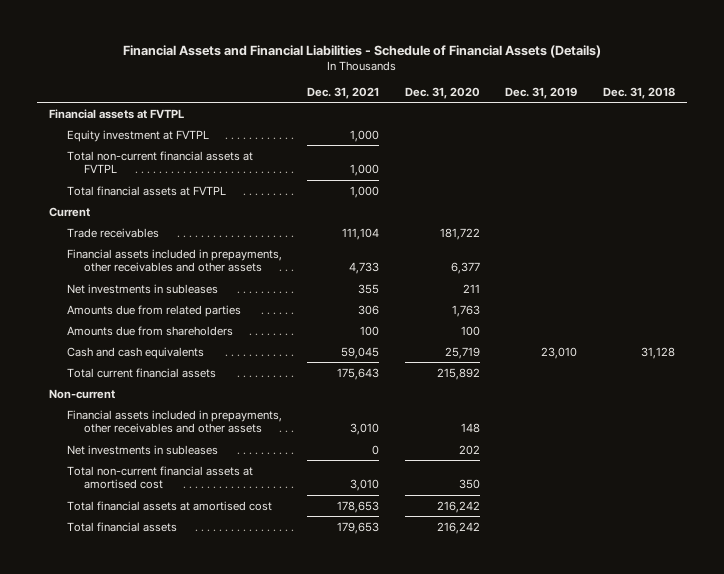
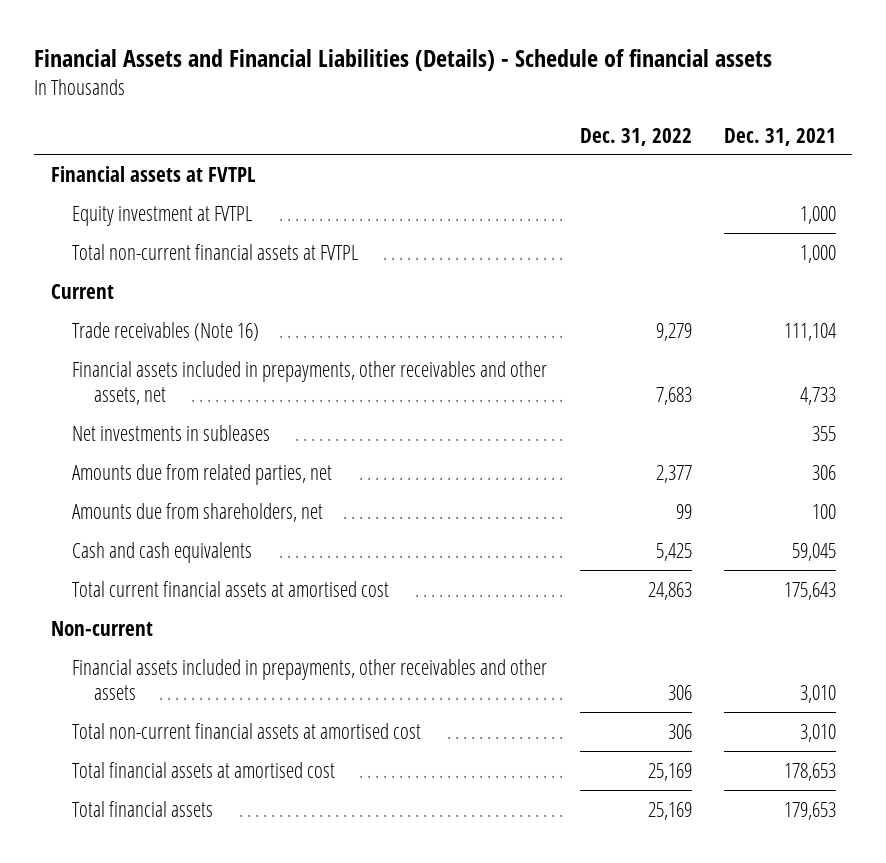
[123,44,602,58] Financial Assets and Financial Liabilities - Schedule of Financial Assets (Details) -> [34,48,773,71] Financial Assets and Financial Liabilities (Details) - Schedule of financial assets
[404,87,480,100] Dec. 31, 2020 -> none
[505,87,578,100] Dec. 31, 2019 -> none
[602,87,675,100] Dec. 31, 2018 -> none
none -> [579,127,692,146] Dec. 31, 2022
[66,185,226,196] Total financial assets at FVTPL -> none
[66,227,159,238] Trade receivables -> [72,321,260,341] Trade receivables (Note 16)
[66,248,282,273] Financial assets included in prepayments, other receivables and other assets -> [72,360,548,406] Financial assets included in prepayments, other receivables and other assets, net
[66,304,241,317] Amounts due from related parties -> [72,463,333,485] Amounts due from related parties, net
[66,325,233,336] Amounts due from shareholders -> [72,502,324,522] Amounts due from shareholders, net
[66,367,216,378] Total current financial assets -> [72,580,390,597] Total current financial assets at amortised cost
[66,444,218,455] Net investments in subleases -> none

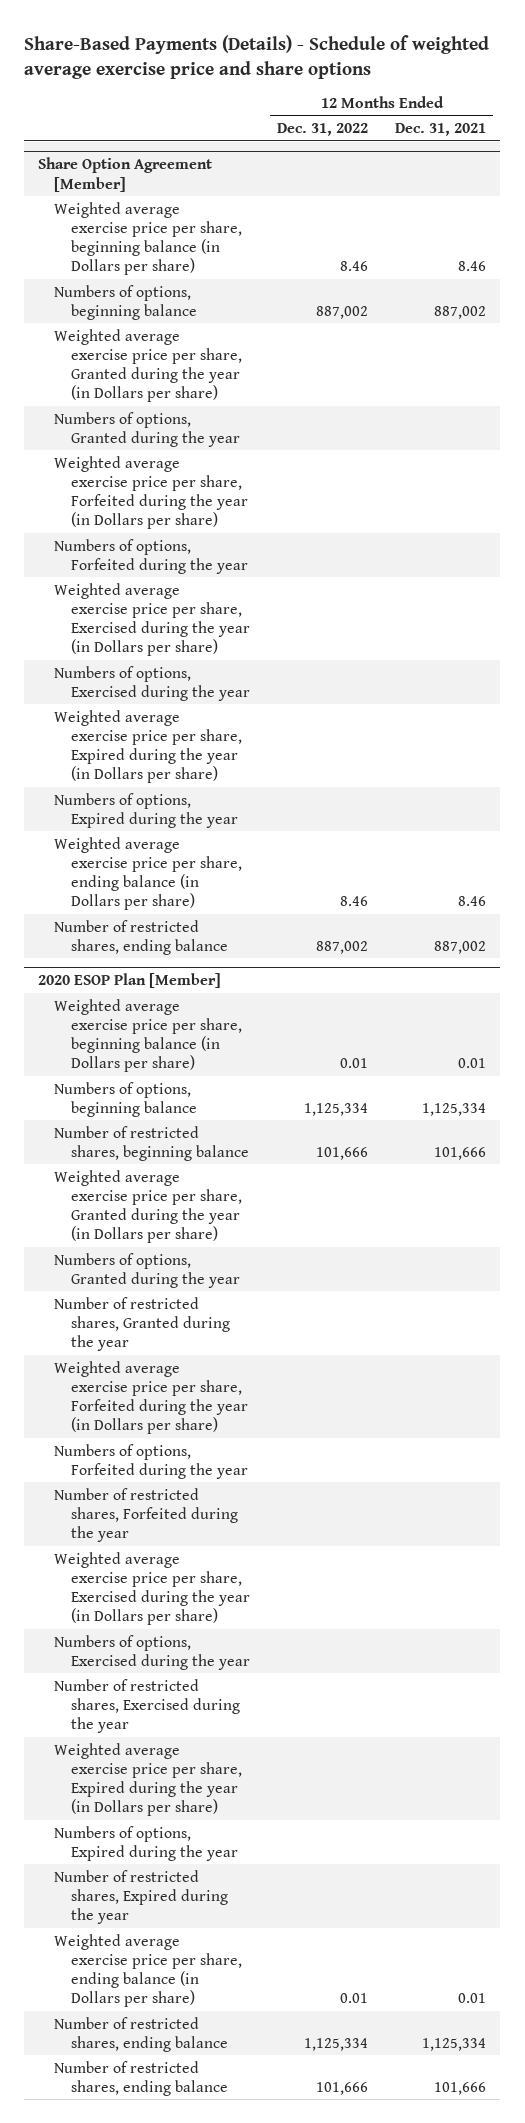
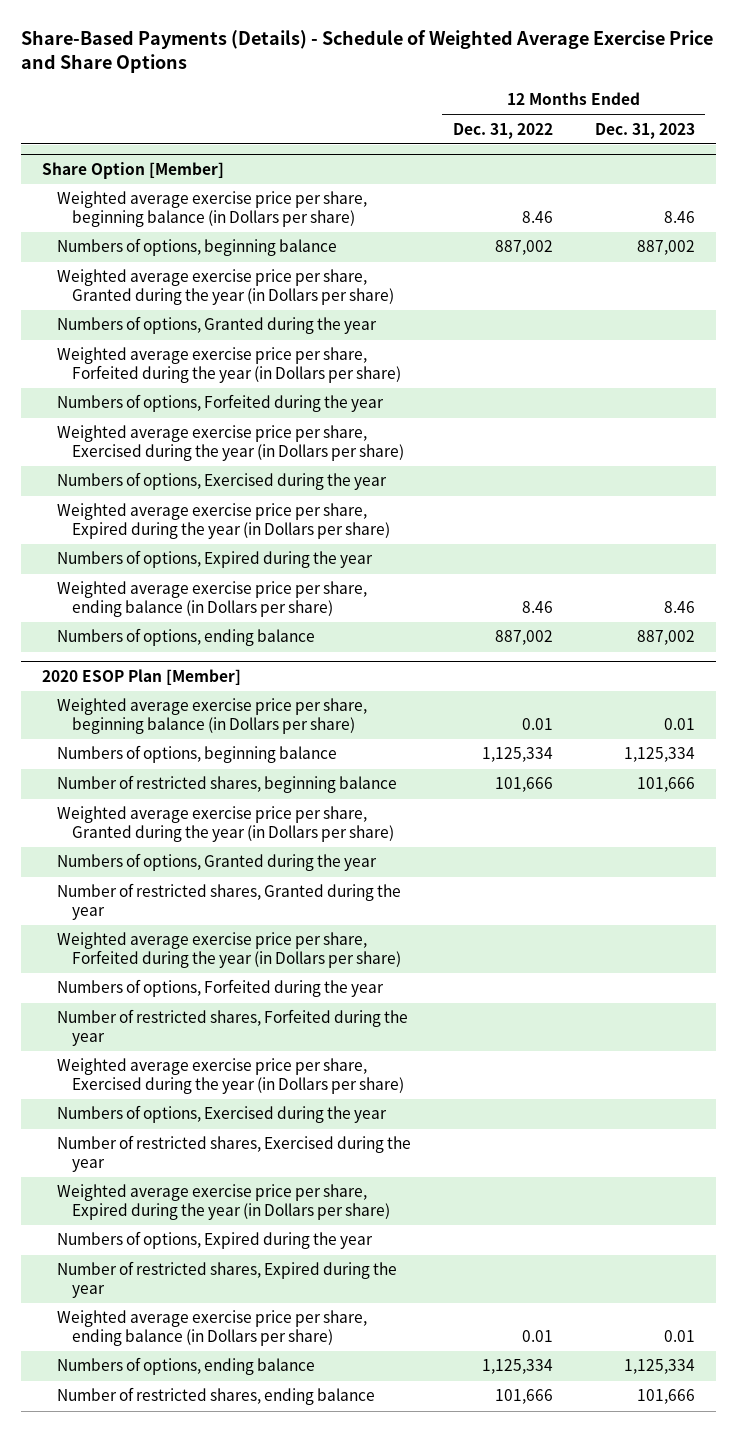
[24,34,490,79] Share-Based Payments (Details) - Schedule of weighted average exercise price and share options -> [20,29,713,74] Share-Based Payments (Details) - Schedule of Weighted Average Exercise Price and Share Options
[395,123,487,137] Dec. 31, 2021 -> none
none -> [594,122,695,139] Dec. 31, 2023
[38,157,213,192] Share Option Agreement [Member] -> [41,161,224,179] Share Option [Member]
[54,919,228,955] Number of restricted shares, ending balance -> [56,628,315,647] Numbers of options, ending balance
[54,2016,228,2052] Number of restricted shares, ending balance -> [56,1357,315,1376] Numbers of options, ending balance

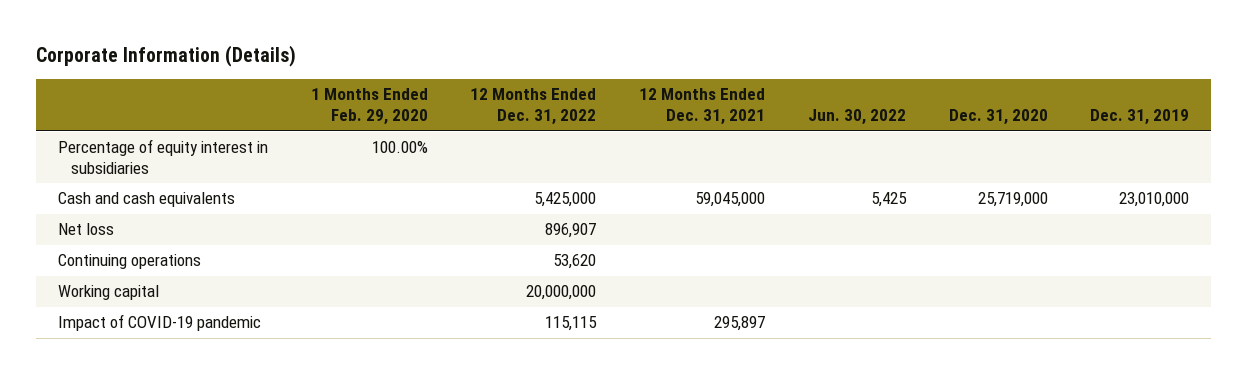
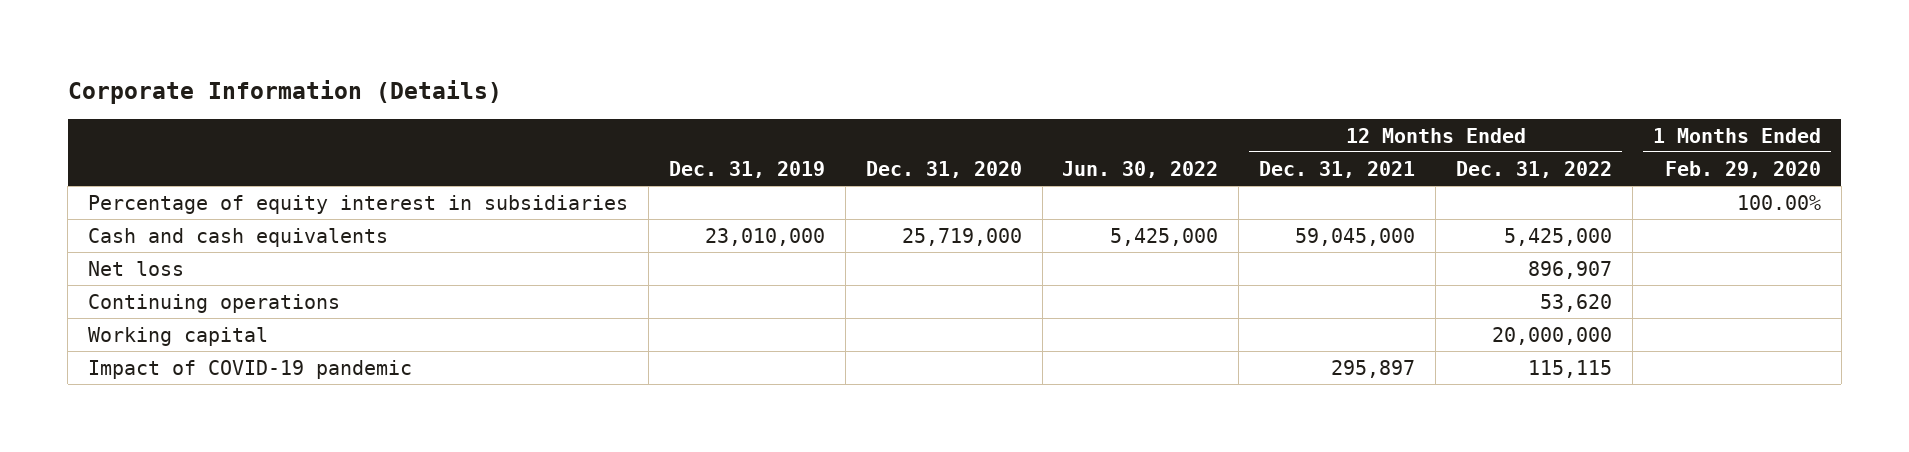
[870,192,907,208] 5,425 -> [1110,227,1219,246] 5,425,000

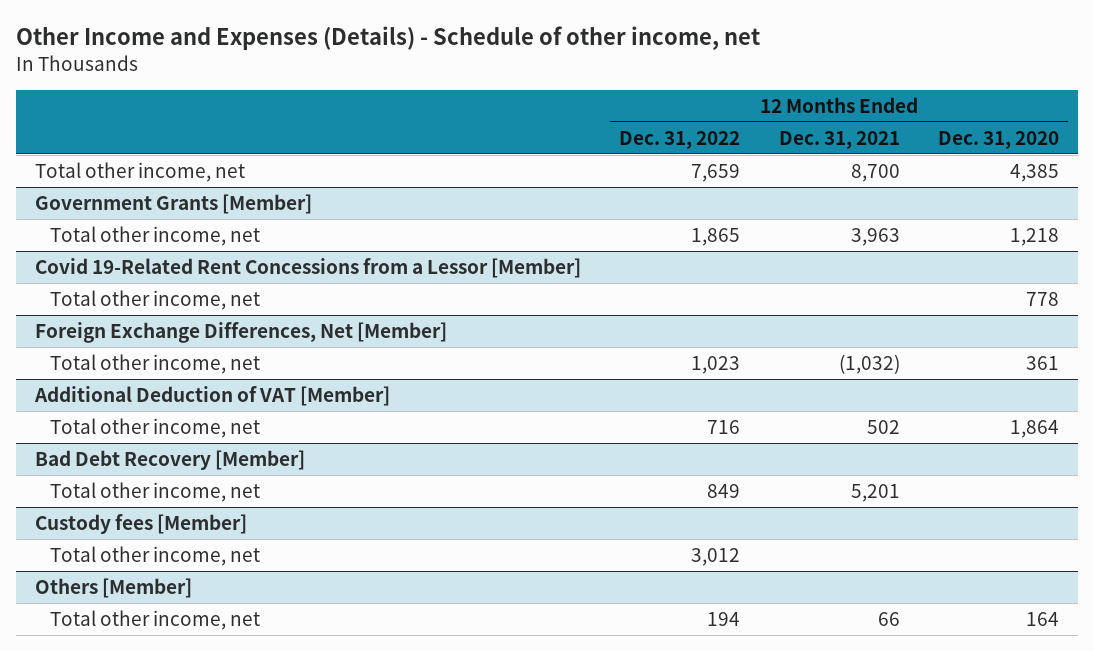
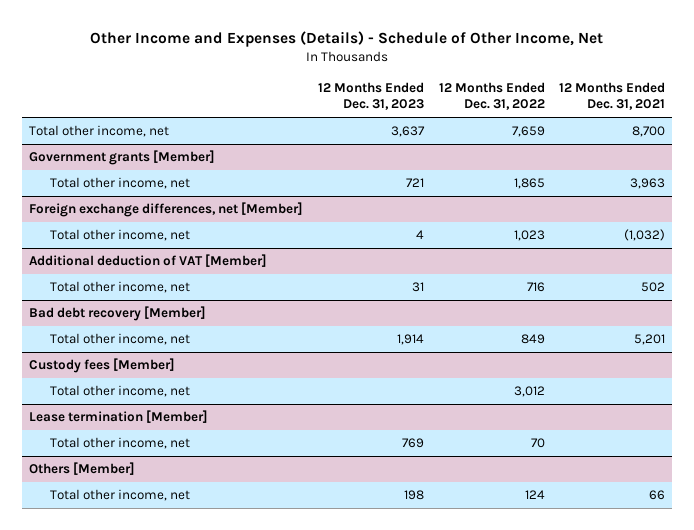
[16,26,761,51] Other Income and Expenses (Details) - Schedule of other income, net -> [90,31,604,48] Other Income and Expenses (Details) - Schedule of Other Income, Net
[937,130,1059,149] Dec. 31, 2020 -> none
none -> [317,82,424,111] 12 Months Ended Dec. 31, 2023
[35,193,313,214] Government Grants [Member] -> [29,150,216,166] Government grants [Member]
[35,257,582,278] Covid 19-Related Rent Concessions from a Lessor [Member] -> none
[49,289,260,310] Total other income, net -> none
[35,321,448,343] Foreign Exchange Differences, Net [Member] -> [29,202,304,218] Foreign exchange differences, net [Member]
[34,385,391,406] Additional Deduction of VAT [Member] -> [29,254,268,268] Additional deduction of VAT [Member]
[35,449,306,470] Bad Debt Recovery [Member] -> [29,306,207,322] Bad debt recovery [Member]
none -> [29,410,209,424] Lease termination [Member]
none -> [50,437,191,450] Total other income, net
[707,611,741,626] 194 -> [524,490,545,500] 124

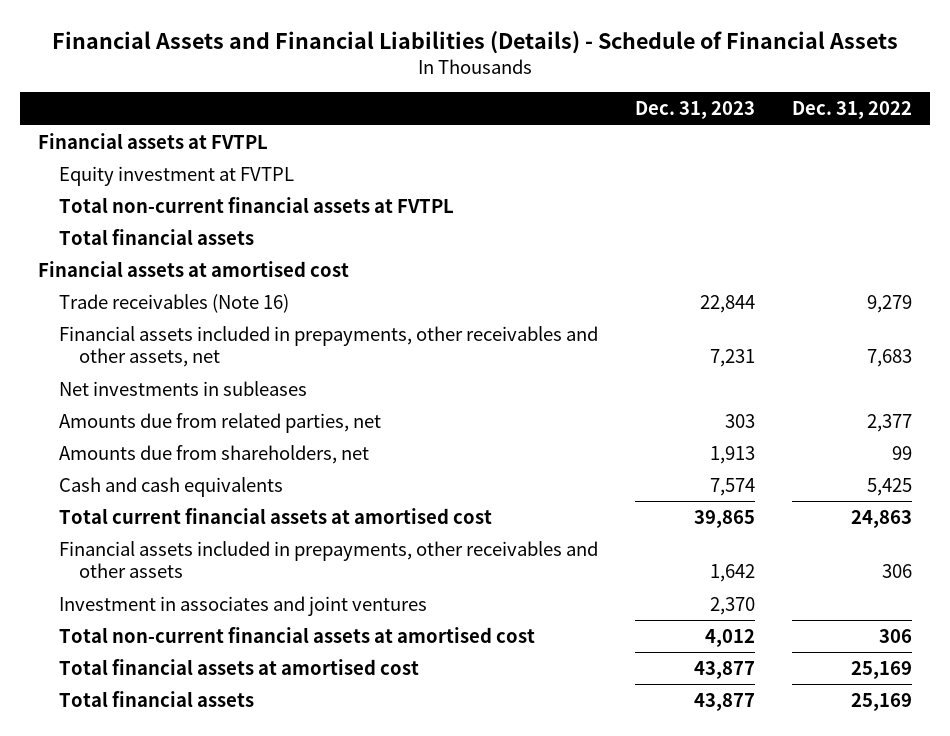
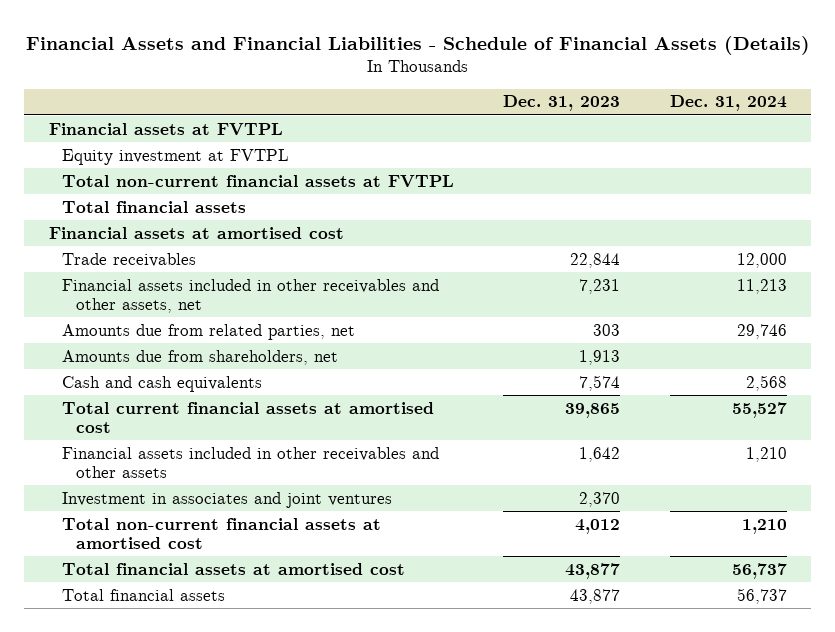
[52,30,899,54] Financial Assets and Financial Liabilities (Details) - Schedule of Financial Assets -> [25,35,810,55] Financial Assets and Financial Liabilities - Schedule of Financial Assets (Details)
[791,101,912,120] Dec. 31, 2022 -> none
none -> [669,95,787,112] Dec. 31, 2024
[58,380,307,396] Net investments in subleases -> none
[58,293,289,313] Trade receivables (Note 16) -> [62,252,197,267] Trade receivables
[58,325,598,368] Financial assets included in prepayments, other receivables and other assets, net -> [62,278,440,314] Financial assets included in other receivables and other assets, net
[58,540,598,579] Financial assets included in prepayments, other receivables and other assets -> [62,446,440,479] Financial assets included in other receivables and other assets

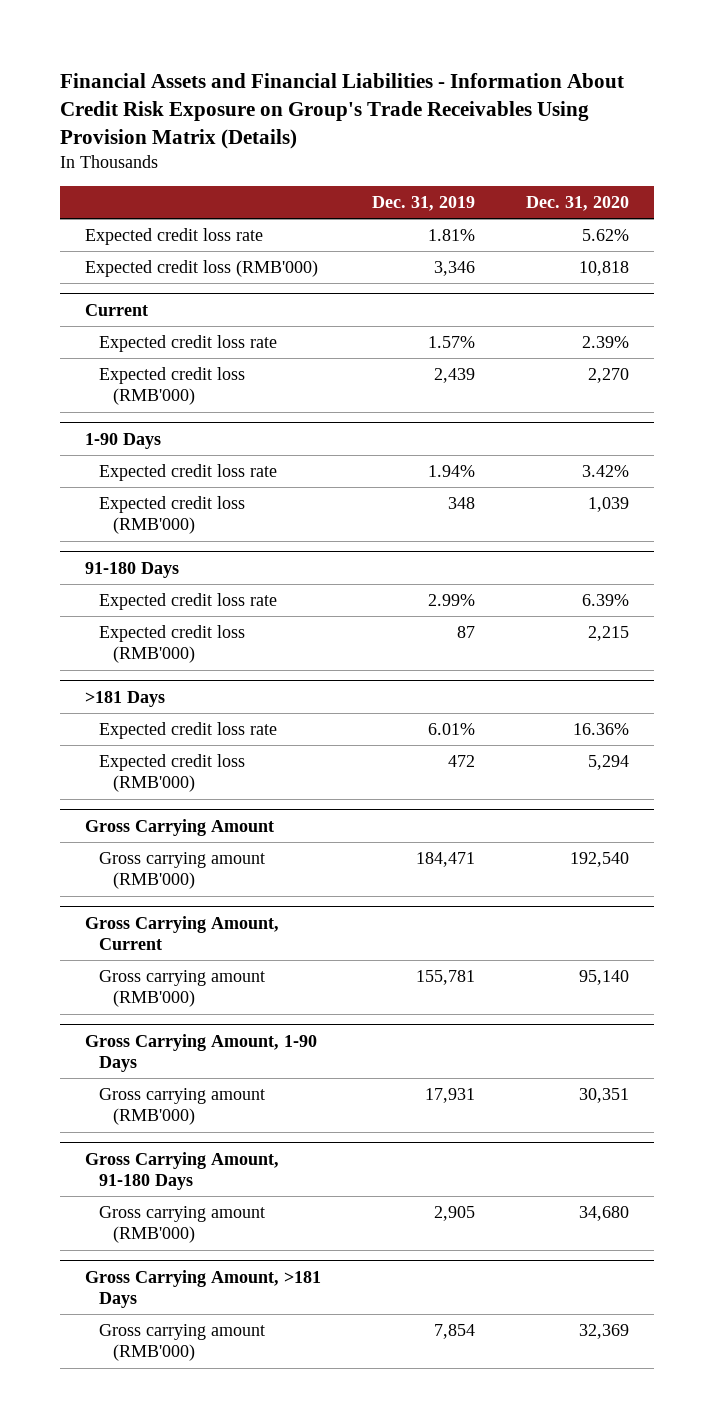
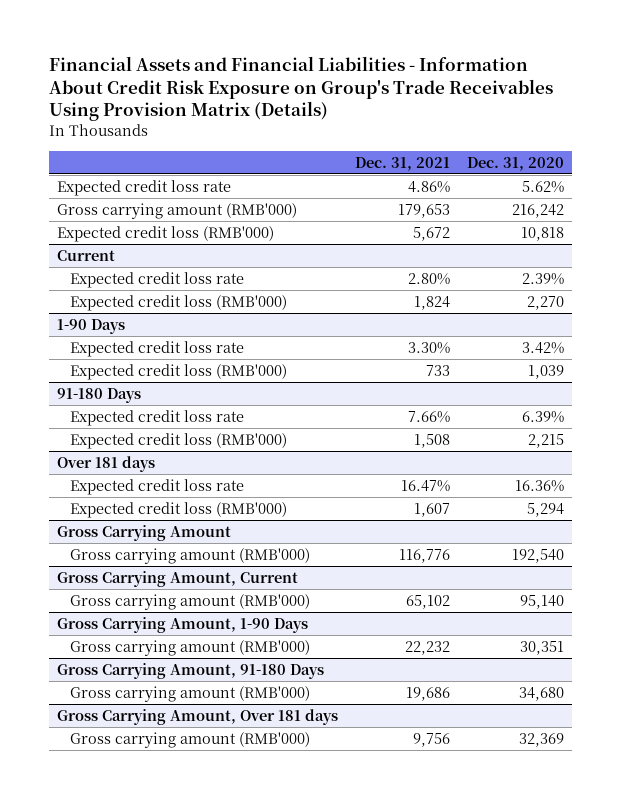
[372,196,476,212] Dec. 31, 2019 -> none
none -> [354,156,450,171] Dec. 31, 2021
none -> [56,202,297,219] Gross carrying amount (RMB'000)
[85,690,166,707] >181 Days -> [56,455,155,472] Over 181 days
[85,1269,322,1309] Gross Carrying Amount, >181 Days -> [56,708,338,725] Gross Carrying Amount, Over 181 days

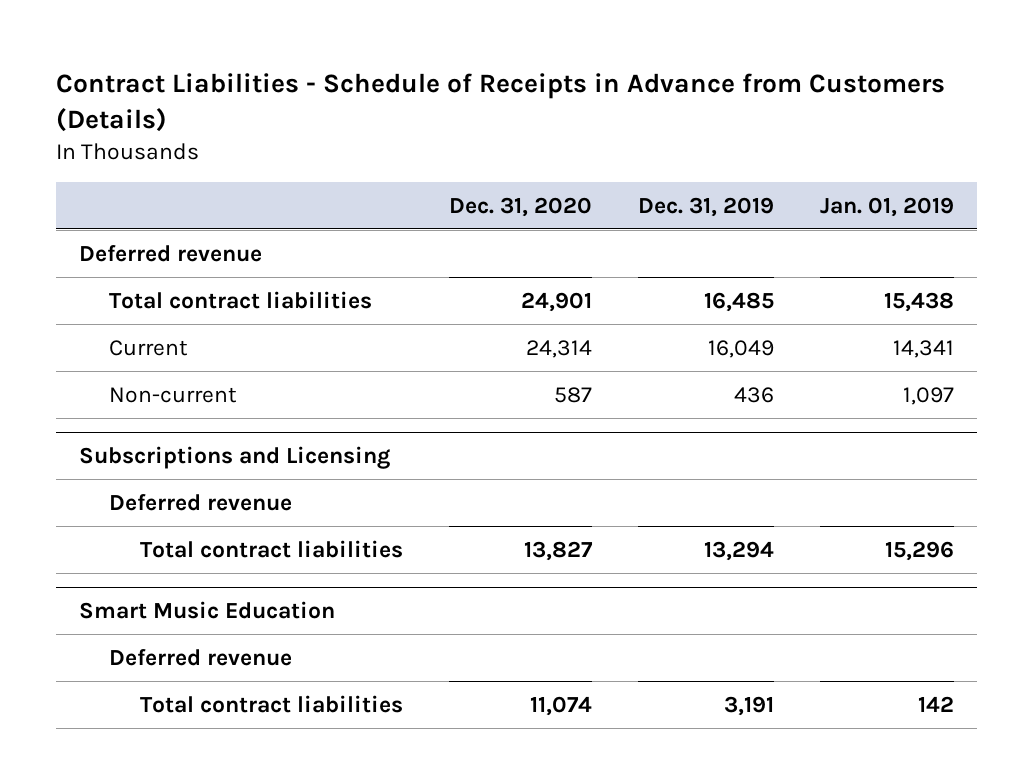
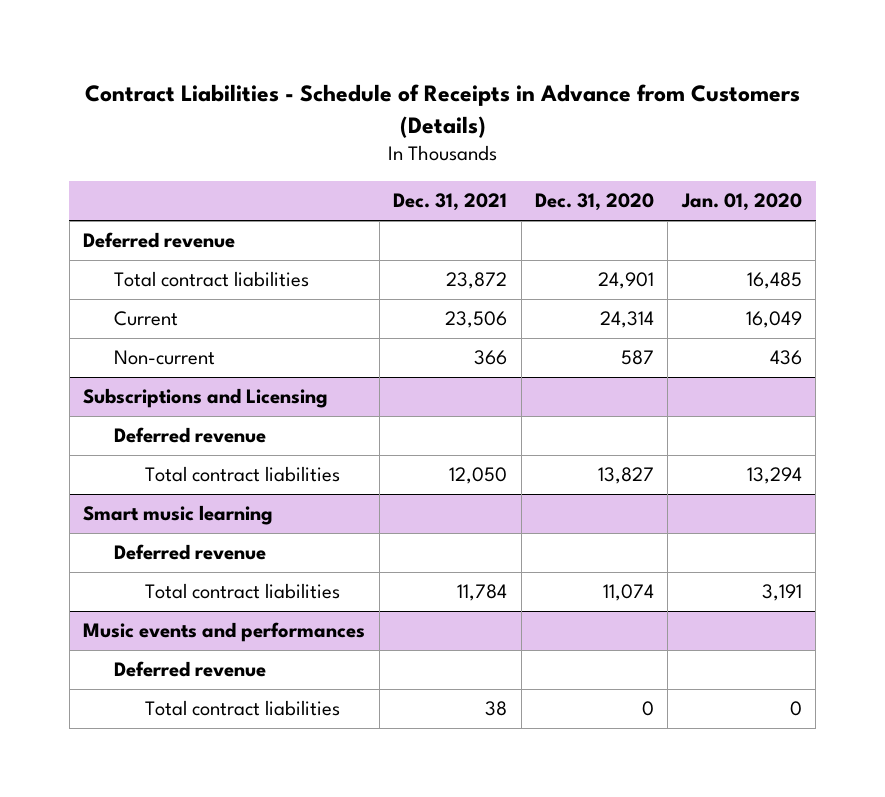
[637,196,774,217] Dec. 31, 2019 -> none
[820,196,955,217] Jan. 01, 2019 -> none
none -> [393,193,508,212] Dec. 31, 2021
none -> [680,193,802,212] Jan. 01, 2020
[79,601,336,620] Smart Music Education -> [83,505,274,526] Smart music learning
none -> [83,622,366,643] Music events and performances
none -> [114,661,267,678] Deferred revenue
none -> [145,700,341,717] Total contract liabilities

